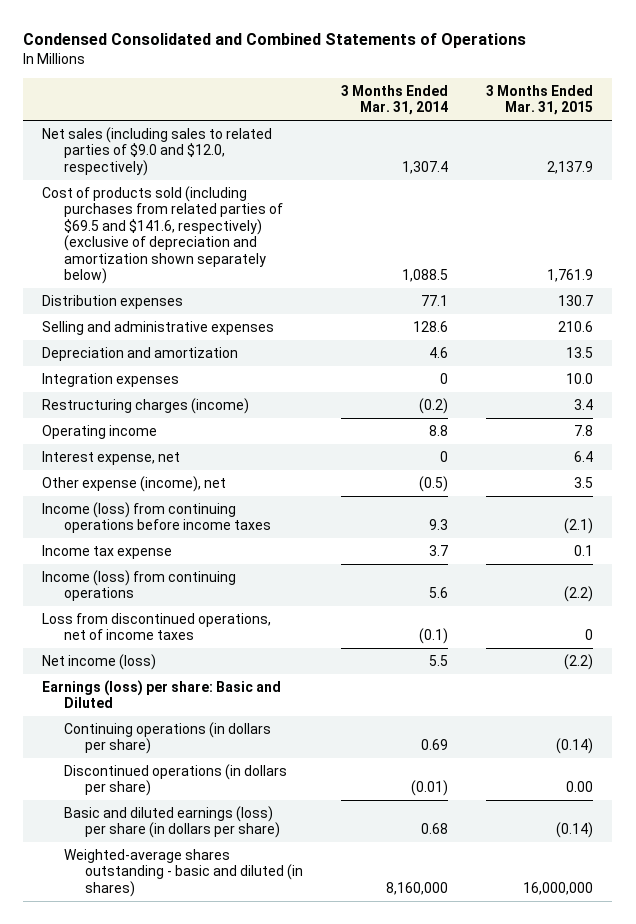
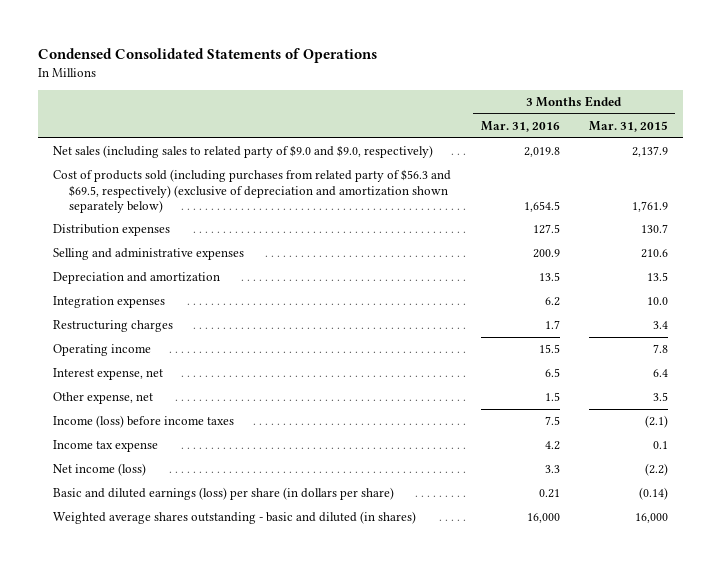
[23,33,527,49] Condensed Consolidated and Combined Statements of Operations -> [38,47,378,63] Condensed Consolidated Statements of Operations
[341,84,449,116] 3 Months Ended Mar. 31, 2014 -> none
none -> [480,121,560,133] Mar. 31, 2016
[42,126,273,176] Net sales (including sales to related parties of $9.0 and $12.0, respectively) -> [53,145,434,159] Net sales (including sales to related party of $9.0 and $9.0, respectively)
[42,185,283,285] Cost of products sold (including purchases from related parties of $69.5 and $141.6, respectively) (exclusive of depreciation and amortization shown separately below) -> [53,169,452,213] Cost of products sold (including purchases from related party of $56.3 and $69.5, respectively) (exclusive of depreciation and amortization shown separately below)
[42,397,250,414] Restructuring charges (income) -> [53,320,174,333] Restructuring charges
[42,475,227,492] Other expense (income), net -> [53,392,154,405] Other expense, net
[42,501,271,534] Income (loss) from continuing operations before income taxes -> [53,415,235,429] Income (loss) before income taxes
[42,569,237,602] Income (loss) from continuing operations -> none
[42,612,272,641] Loss from discontinued operations, net of income taxes -> none
[42,679,282,709] Earnings (loss) per share: Basic and Diluted -> none
[63,721,271,755] Continuing operations (in dollars per share) -> none
[63,763,287,797] Discontinued operations (in dollars per share) -> none
[63,848,304,897] Weighted-average shares outstanding - basic and diluted (in shares) -> [53,511,417,525] Weighted average shares outstanding - basic and diluted (in shares)
[523,881,594,895] 16,000,000 -> [635,513,669,524] 16,000

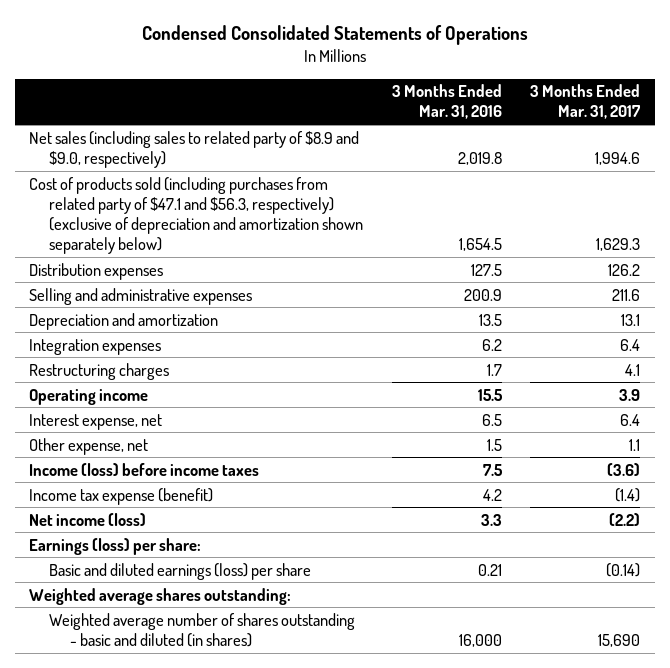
[589,121,669,133] Mar. 31, 2015 -> none
none -> [530,84,642,120] 3 Months Ended Mar. 31, 2017
[53,145,434,159] Net sales (including sales to related party of $9.0 and $9.0, respectively) -> [29,130,360,168] Net sales (including sales to related party of $8.9 and $9.0, respectively)
[53,169,452,213] Cost of products sold (including purchases from related party of $56.3 and $69.5, respectively) (exclusive of depreciation and amortization shown separately below) -> [29,176,364,255] Cost of products sold (including purchases from related party of $47.1 and $56.3, respectively) (exclusive of depreciation and amortization shown separately below)
[53,440,159,453] Income tax expense -> [29,487,214,505] Income tax expense (benefit)
none -> [29,537,202,555] Earnings (loss) per share:
[53,487,395,501] Basic and diluted earnings (loss) per share (in dollars per share) -> [49,562,312,580] Basic and diluted earnings (loss) per share
none -> [29,587,292,605] Weighted average shares outstanding:
[53,511,417,525] Weighted average shares outstanding - basic and diluted (in shares) -> [49,612,356,647] Weighted average number of shares outstanding - basic and diluted (in shares)

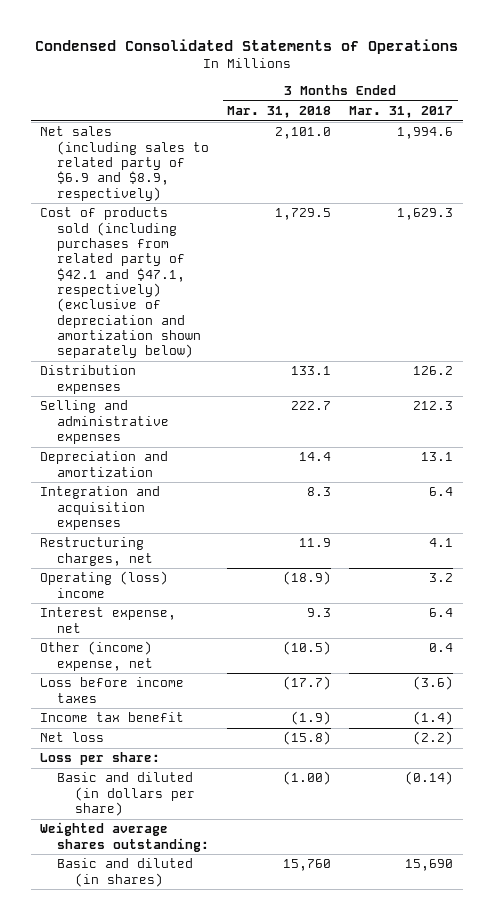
[391,84,502,120] 3 Months Ended Mar. 31, 2016 -> none
none -> [227,106,332,119] Mar. 31, 2018
[29,130,360,168] Net sales (including sales to related party of $8.9 and $9.0, respectively) -> [39,126,210,201] Net sales (including sales to related party of $6.9 and $8.9, respectively)
[29,176,364,255] Cost of products sold (including purchases from related party of $47.1 and $56.3, respectively) (exclusive of depreciation and amortization shown separately below) -> [39,207,202,359] Cost of products sold (including purchases from related party of $42.1 and $47.1, respectively) (exclusive of depreciation and amortization shown separately below)
[612,288,641,301] 211.6 -> [413,401,454,411] 212.3
[29,338,162,355] Integration expenses -> [39,486,160,531] Integration and acquisition expenses
[29,362,170,380] Restructuring charges -> [39,537,154,566] Restructuring charges, net
[29,388,149,405] Operating income -> [39,571,168,598] Operating (loss) income
[619,388,641,401] 3.9 -> [429,573,454,583] 3.2
[29,437,149,455] Other expense, net -> [39,641,154,671] Other (income) expense, net
[629,438,641,451] 1.1 -> [429,643,454,653] 0.4
[29,462,260,476] Income (loss) before income taxes -> [39,677,184,703] Loss before income taxes
[29,487,214,505] Income tax expense (benefit) -> [39,712,184,723] Income tax benefit
[29,512,147,526] Net income (loss) -> [39,732,104,743] Net loss
[29,537,202,555] Earnings (loss) per share: -> [39,752,160,766] Loss per share:
[49,562,312,580] Basic and diluted earnings (loss) per share -> [57,772,195,817] Basic and diluted (in dollars per share)
[49,612,356,647] Weighted average number of shares outstanding - basic and diluted (in shares) -> [57,858,194,887] Basic and diluted (in shares)

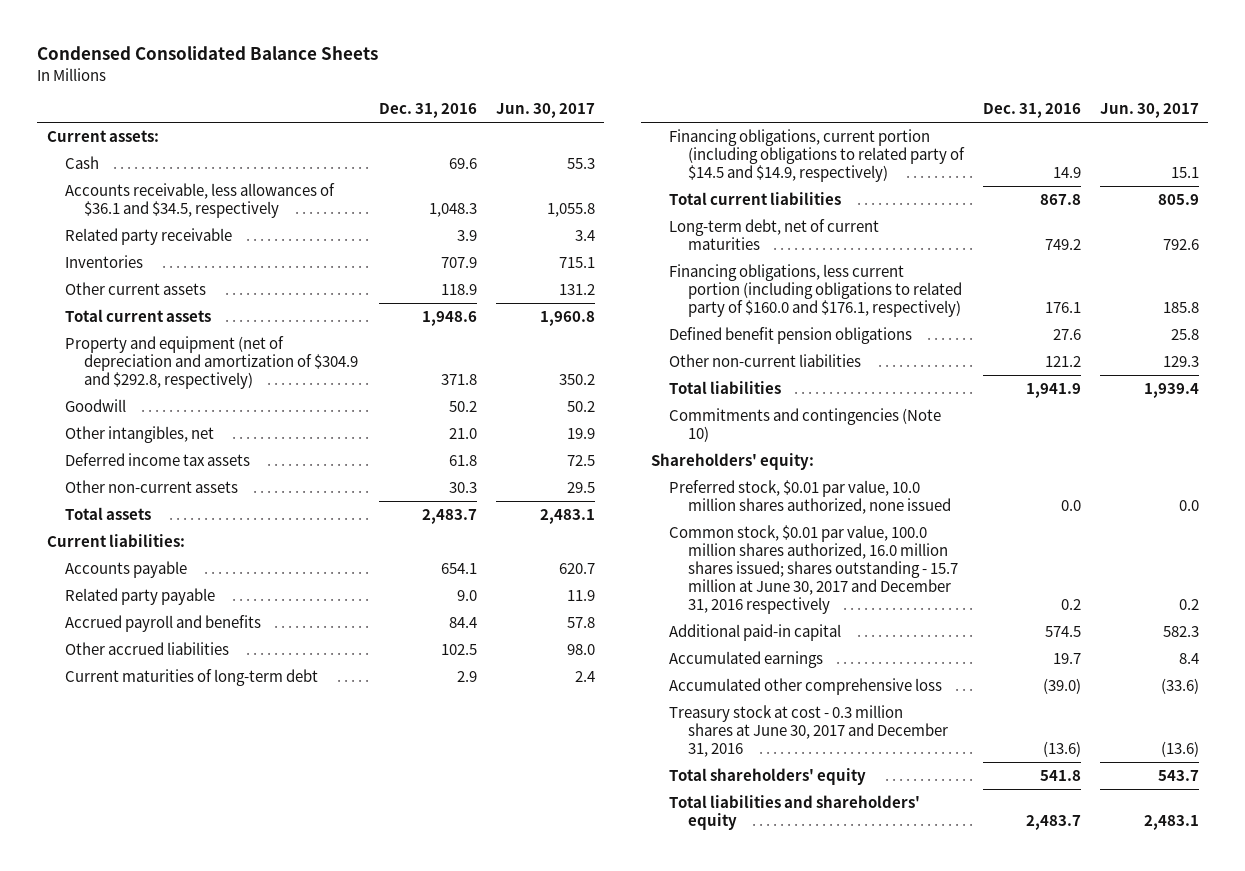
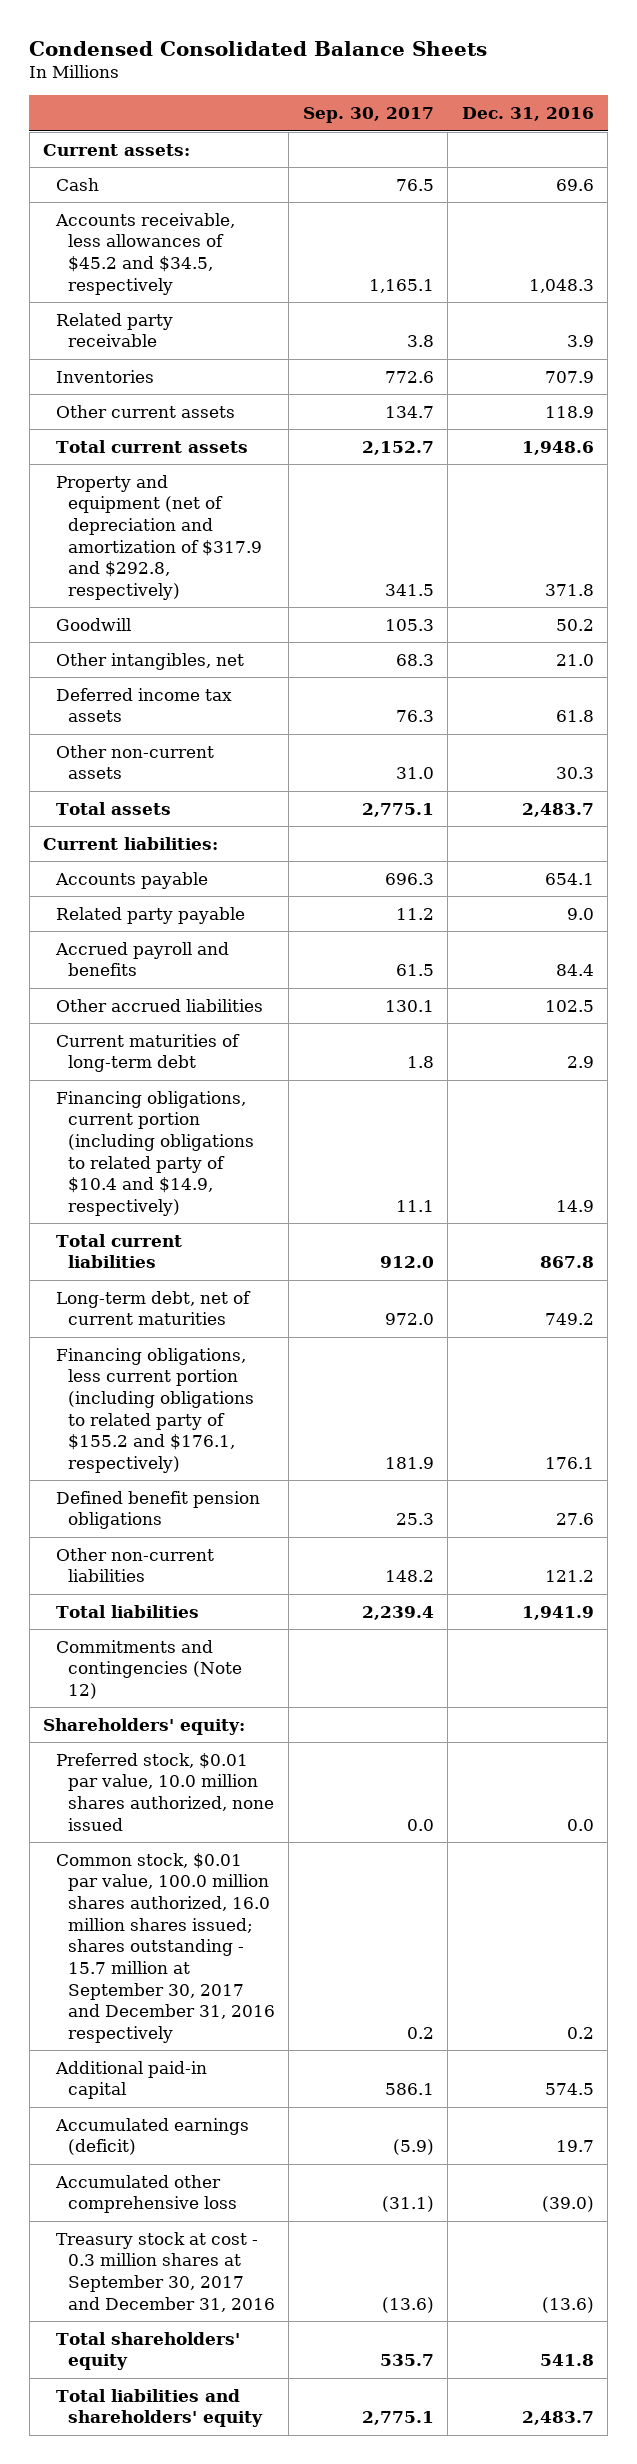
[495,103,595,119] Jun. 30, 2017 -> none
none -> [302,107,434,124] Sep. 30, 2017
[65,182,336,218] Accounts receivable, less allowances of $36.1 and $34.5, respectively -> [54,212,235,295] Accounts receivable, less allowances of $45.2 and $34.5, respectively
[65,335,358,389] Property and equipment (net of depreciation and amortization of $304.9 and $292.8, respectively) -> [55,474,263,600] Property and equipment (net of depreciation and amortization of $317.9 and $292.8, respectively)
[669,128,965,182] Financing obligations, current portion (including obligations to related party of $14.5 and $14.9, respectively) -> [55,1090,255,1216] Financing obligations, current portion (including obligations to related party of $10.4 and $14.9, respectively)
[669,263,962,317] Financing obligations, less current portion (including obligations to related party of $160.0 and $176.1, respectively) -> [55,1347,255,1473] Financing obligations, less current portion (including obligations to related party of $155.2 and $176.1, respectively)
[669,407,942,442] Commitments and contingencies (Note 10) -> [55,1639,243,1700] Commitments and contingencies (Note 12)
[669,524,958,614] Common stock, $0.01 par value, 100.0 million shares authorized, 16.0 million shares issued; shares outstanding - 15.7 million at June 30, 2017 and December 31, 2016 respectively -> [55,1852,276,2043] Common stock, $0.01 par value, 100.0 million shares authorized, 16.0 million shares issued; shares outstanding - 15.7 million at September 30, 2017 and December 31, 2016 respectively
[669,650,824,668] Accumulated earnings -> [54,2117,249,2156] Accumulated earnings (deficit)
[669,704,948,757] Treasury stock at cost - 0.3 million shares at June 30, 2017 and December 31, 2016 -> [55,2231,276,2312] Treasury stock at cost - 0.3 million shares at September 30, 2017 and December 31, 2016

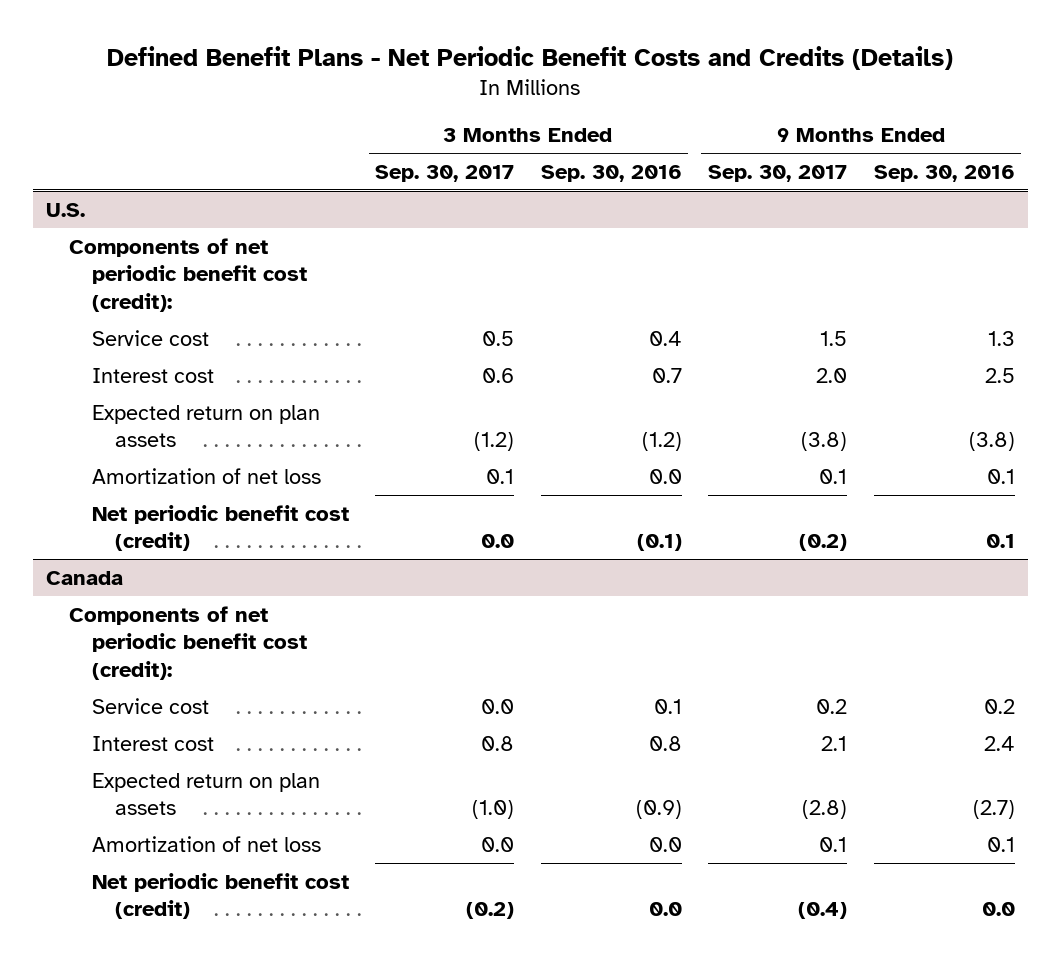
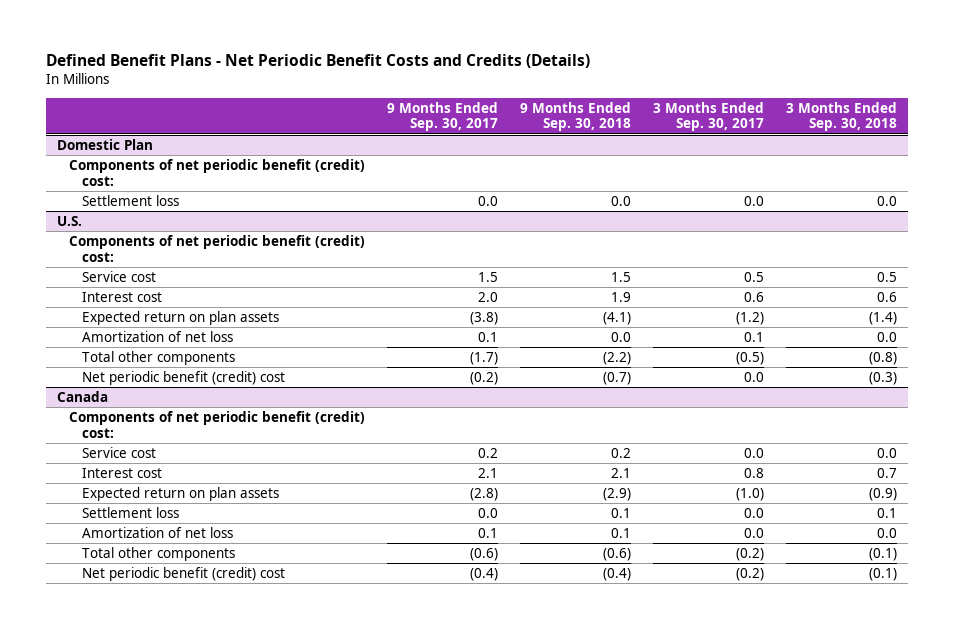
[540,164,682,182] Sep. 30, 2016 -> none
[873,164,1015,182] Sep. 30, 2016 -> none
none -> [520,101,632,132] 9 Months Ended Sep. 30, 2018
none -> [786,101,898,132] 3 Months Ended Sep. 30, 2018
none -> [56,138,153,150] Domestic Plan
none -> [69,158,366,186] Components of net periodic benefit (credit) cost:
none -> [81,194,179,206] Settlement loss
[68,237,307,312] Components of net periodic benefit cost (credit): -> [69,234,366,262] Components of net periodic benefit (credit) cost:
none -> [81,350,235,365] Total other components
[91,504,349,552] Net periodic benefit cost (credit) -> [81,370,285,385] Net periodic benefit (credit) cost
[68,605,307,680] Components of net periodic benefit cost (credit): -> [69,410,366,438] Components of net periodic benefit (credit) cost:
none -> [81,506,179,518] Settlement loss
none -> [81,546,235,561] Total other components
[91,872,349,920] Net periodic benefit cost (credit) -> [81,566,285,581] Net periodic benefit (credit) cost

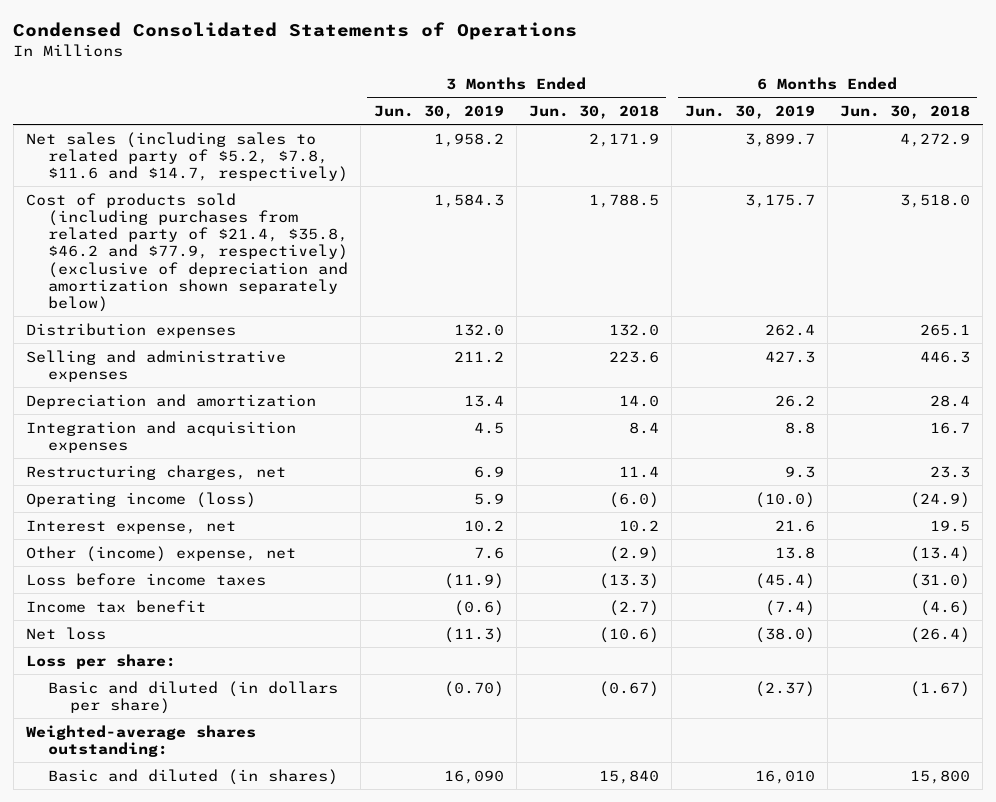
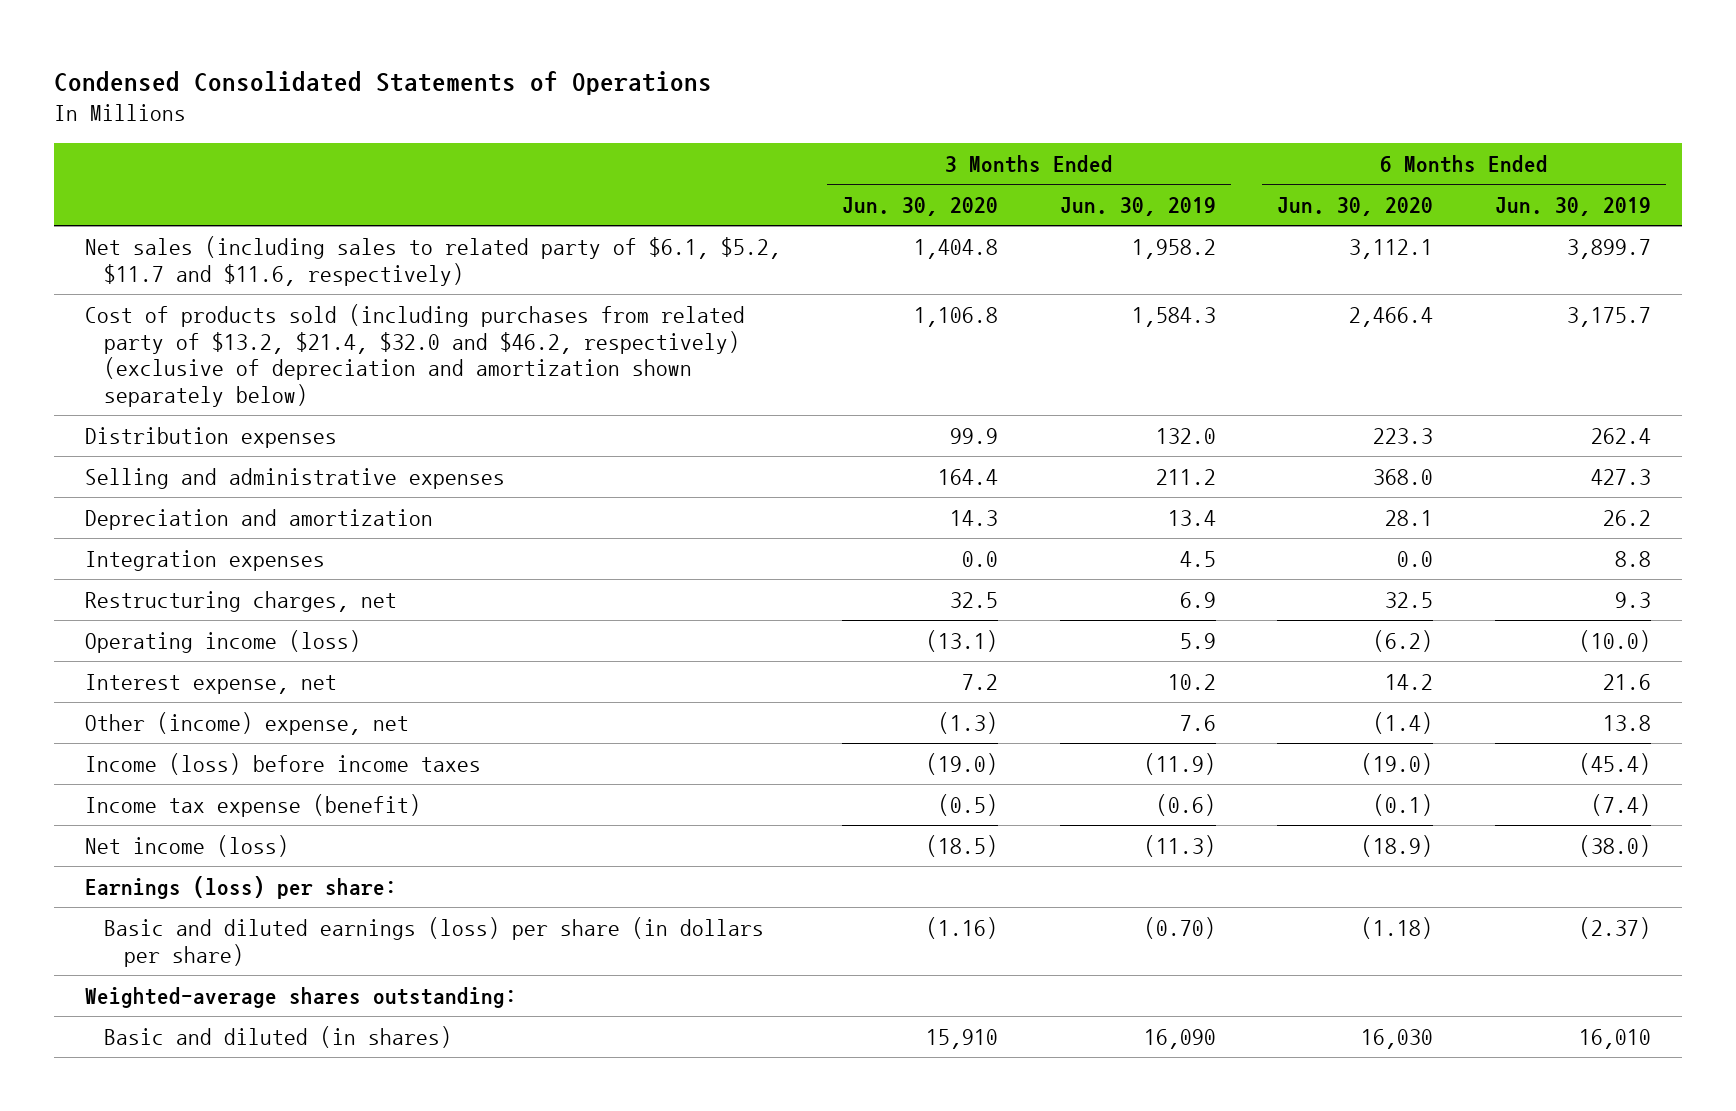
[529,104,660,119] Jun. 30, 2018 -> none
[840,104,971,119] Jun. 30, 2018 -> none
none -> [842,197,999,217] Jun. 30, 2020
none -> [1277,197,1434,217] Jun. 30, 2020
[26,131,349,183] Net sales (including sales to related party of $5.2, $7.8, $11.6 and $14.7, respectively) -> [84,235,781,286] Net sales (including sales to related party of $6.1, $5.2, $11.7 and $11.6, respectively)
[26,192,349,313] Cost of products sold (including purchases from related party of $21.4, $35.8, $46.2 and $77.9, respectively) (exclusive of depreciation and amortization shown separately below) -> [84,303,745,407] Cost of products sold (including purchases from related party of $13.2, $21.4, $32.0 and $46.2, respectively) (exclusive of depreciation and amortization shown separately below)
[26,420,297,453] Integration and acquisition expenses -> [84,549,325,571] Integration expenses
[26,572,267,586] Loss before income taxes -> [84,752,481,775] Income (loss) before income taxes
[26,599,207,613] Income tax benefit -> [84,793,421,817] Income tax expense (benefit)
[26,626,107,640] Net loss -> [84,834,289,857] Net income (loss)
[26,653,177,669] Loss per share: -> [84,875,397,899] Earnings (loss) per share:
[48,680,339,714] Basic and diluted (in dollars per share) -> [104,916,765,967] Basic and diluted earnings (loss) per share (in dollars per share)

